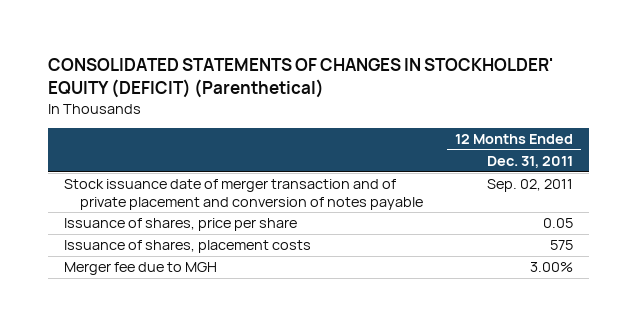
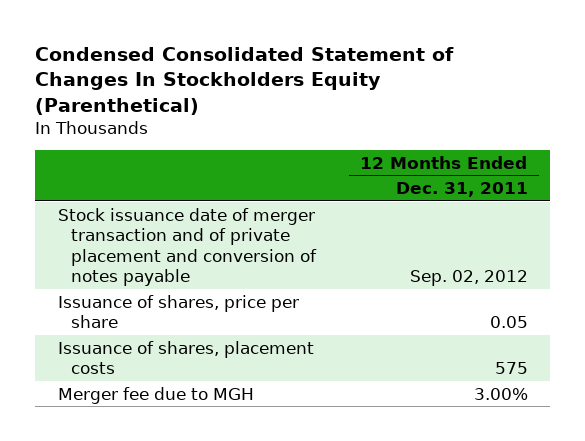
[48,57,554,98] CONSOLIDATED STATEMENTS OF CHANGES IN STOCKHOLDER' EQUITY (DEFICIT) (Parenthetical) -> [35,46,455,115] Condensed Consolidated Statement of Changes In Stockholders Equity (Parenthetical)
[486,179,573,193] Sep. 02, 2011 -> [409,270,528,287] Sep. 02, 2012

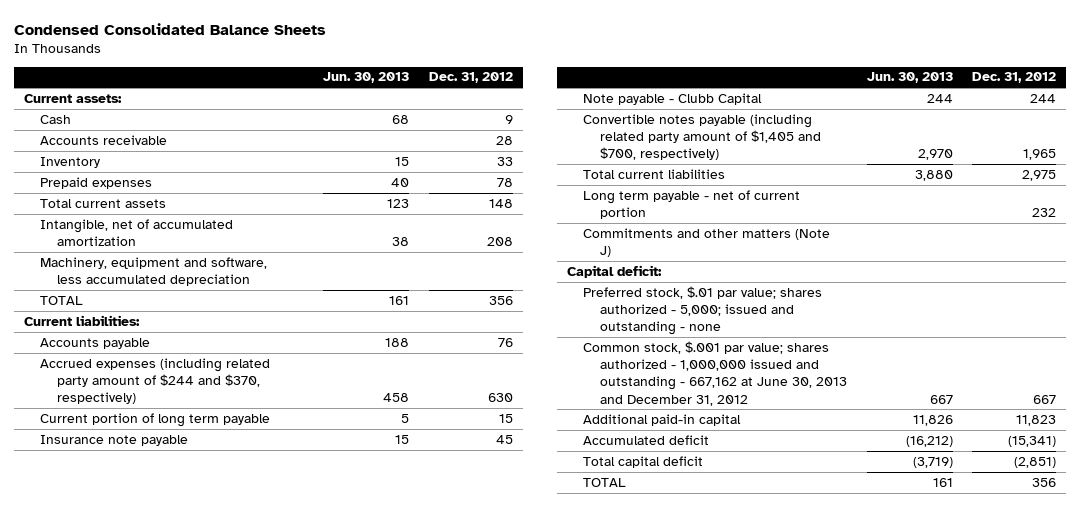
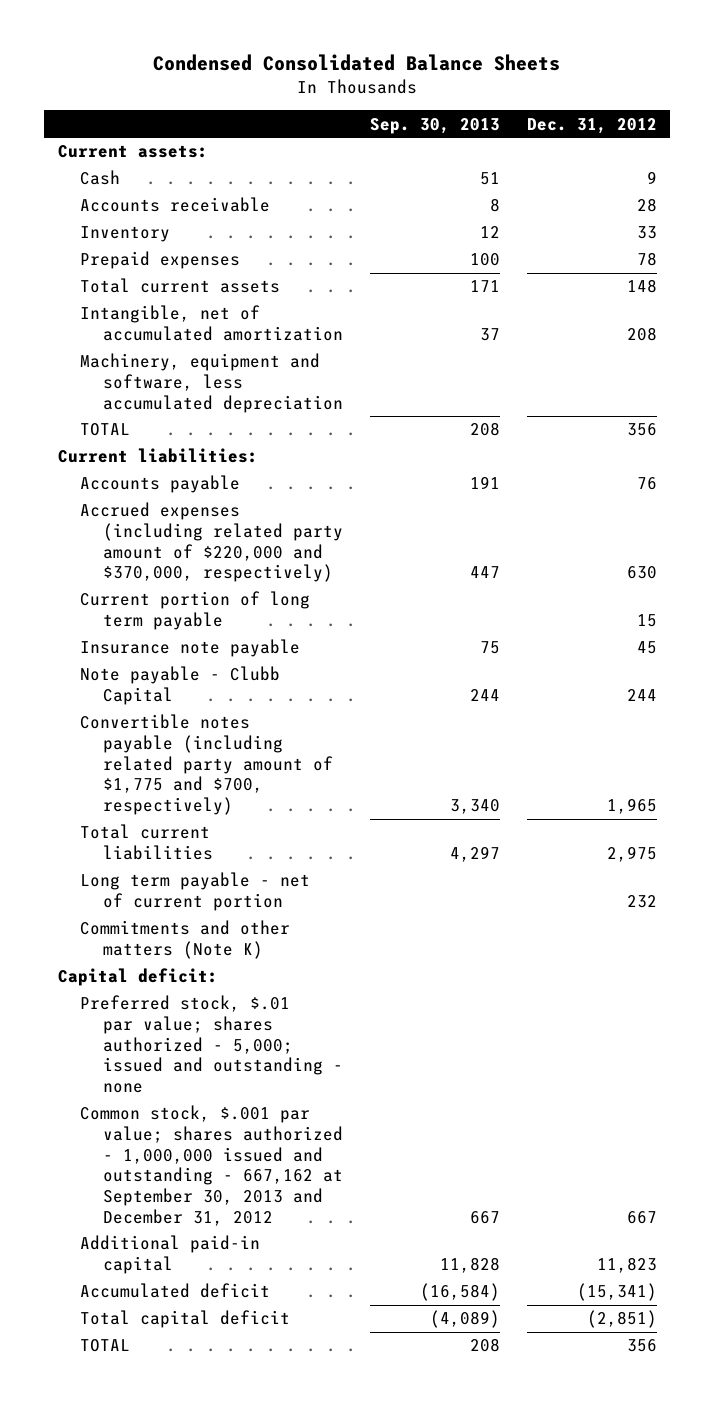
[323,72,410,84] Jun. 30, 2013 -> none
none -> [369,117,500,134] Sep. 30, 2013
[40,357,271,405] Accrued expenses (including related party amount of $244 and $370, respectively) -> [80,502,343,583] Accrued expenses (including related party amount of $220,000 and $370,000, respectively)
[583,113,821,161] Convertible notes payable (including related party amount of $1,405 and $700, respectively) -> [80,714,333,815] Convertible notes payable (including related party amount of $1,775 and $700, respectively)
[583,227,831,258] Commitments and other matters (Note J) -> [80,920,291,960] Commitments and other matters (Note K)
[583,340,847,406] Common stock, $.001 par value; shares authorized - 1,000,000 issued and outstanding - 667,162 at June 30, 2013 and December 31, 2012 -> [80,1105,343,1226] Common stock, $.001 par value; shares authorized - 1,000,000 issued and outstanding - 667,162 at September 30, 2013 and December 31, 2012

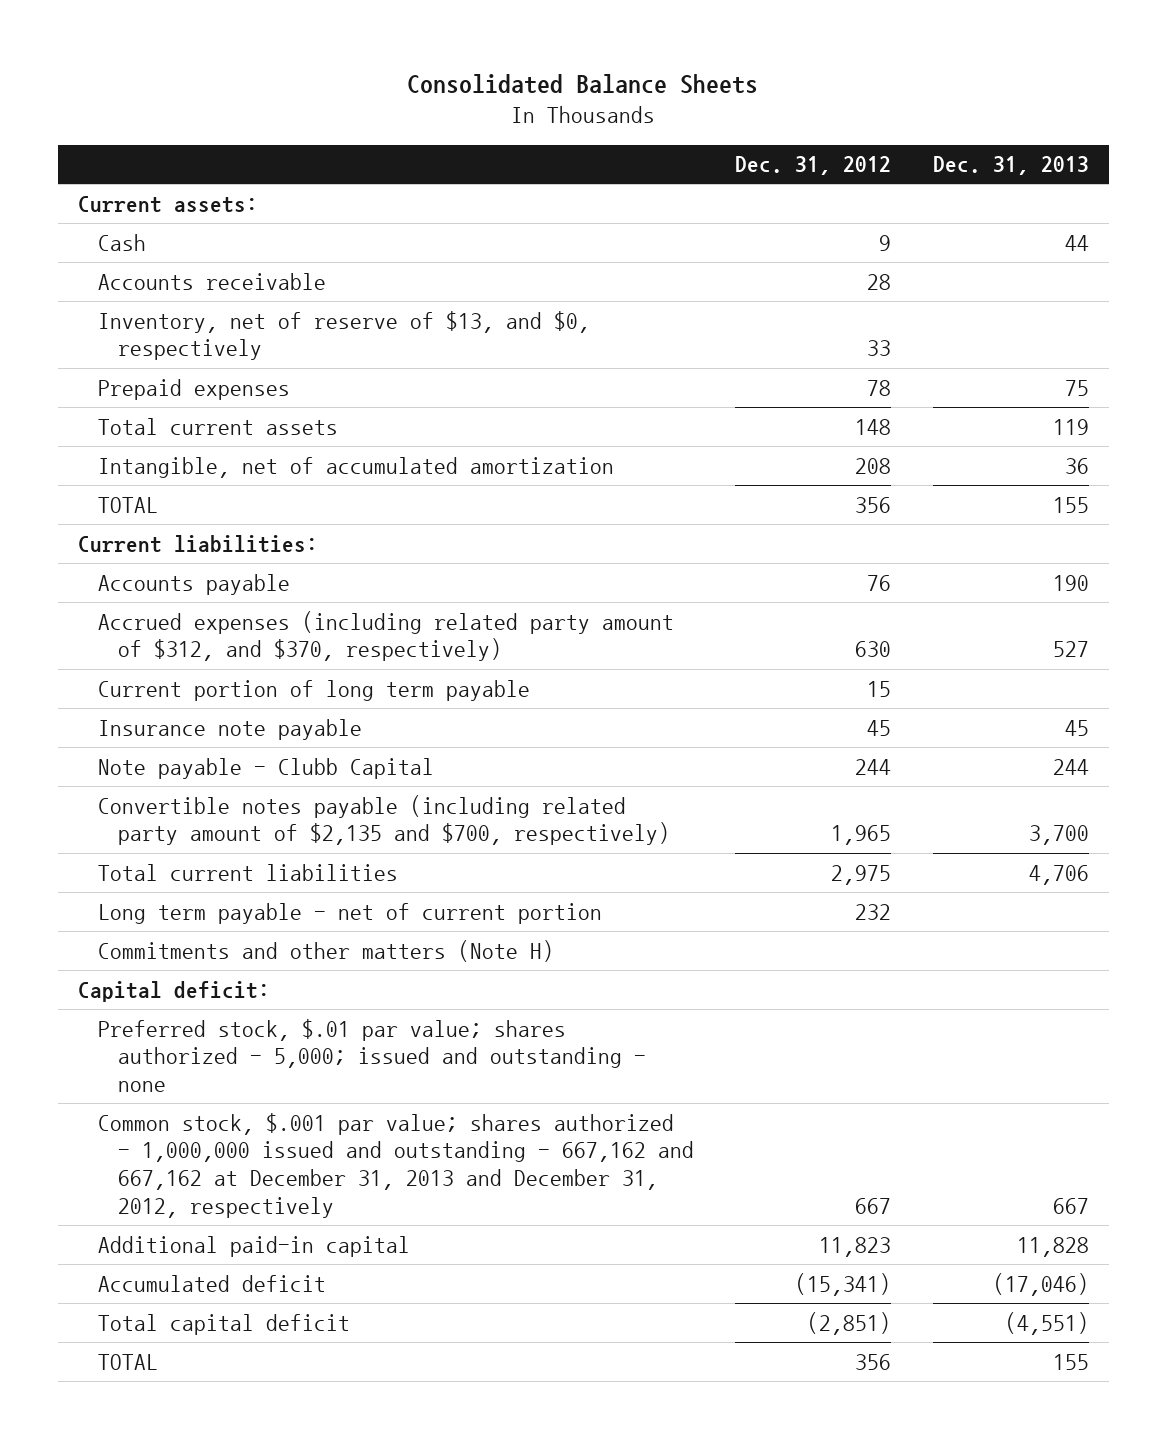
[153,54,561,72] Condensed Consolidated Balance Sheets -> [407,74,759,95] Consolidated Balance Sheets
[369,117,500,134] Sep. 30, 2013 -> none
none -> [932,156,1089,176] Dec. 31, 2013
[80,226,171,243] Inventory -> [97,310,590,361] Inventory, net of reserve of $13, and $0, respectively
[80,353,343,413] Machinery, equipment and software, less accumulated depreciation -> none
[80,502,343,583] Accrued expenses (including related party amount of $220,000 and $370,000, respectively) -> [97,610,674,662] Accrued expenses (including related party amount of $312, and $370, respectively)
[80,714,333,815] Convertible notes payable (including related party amount of $1,775 and $700, respectively) -> [97,794,670,846] Convertible notes payable (including related party amount of $2,135 and $700, respectively)
[80,920,291,960] Commitments and other matters (Note K) -> [97,939,554,962] Commitments and other matters (Note H)
[80,1105,343,1226] Common stock, $.001 par value; shares authorized - 1,000,000 issued and outstanding - 667,162 at September 30, 2013 and December 31, 2012 -> [97,1112,694,1218] Common stock, $.001 par value; shares authorized - 1,000,000 issued and outstanding - 667,162 and 667,162 at December 31, 2013 and December 31, 2012, respectively

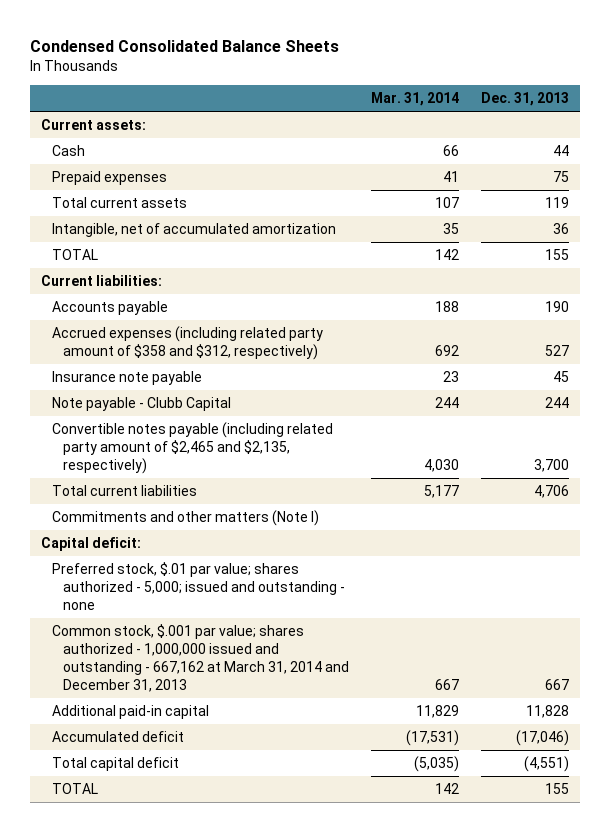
[407,74,759,95] Consolidated Balance Sheets -> [30,40,340,53] Condensed Consolidated Balance Sheets
[735,156,892,176] Dec. 31, 2012 -> none
none -> [370,92,459,107] Mar. 31, 2014
[97,272,326,290] Accounts receivable -> none
[97,310,590,361] Inventory, net of reserve of $13, and $0, respectively -> none
[97,679,530,701] Current portion of long term payable -> none
[97,610,674,662] Accrued expenses (including related party amount of $312, and $370, respectively) -> [52,326,324,361] Accrued expenses (including related party amount of $358 and $312, respectively)
[97,794,670,846] Convertible notes payable (including related party amount of $2,135 and $700, respectively) -> [52,422,334,475] Convertible notes payable (including related party amount of $2,465 and $2,135, respectively)
[97,902,602,924] Long term payable - net of current portion -> none
[97,939,554,962] Commitments and other matters (Note H) -> [52,510,320,527] Commitments and other matters (Note I)
[97,1112,694,1218] Common stock, $.001 par value; shares authorized - 1,000,000 issued and outstanding - 667,162 and 667,162 at December 31, 2013 and December 31, 2012, respectively -> [52,624,349,693] Common stock, $.001 par value; shares authorized - 1,000,000 issued and outstanding - 667,162 at March 31, 2014 and December 31, 2013

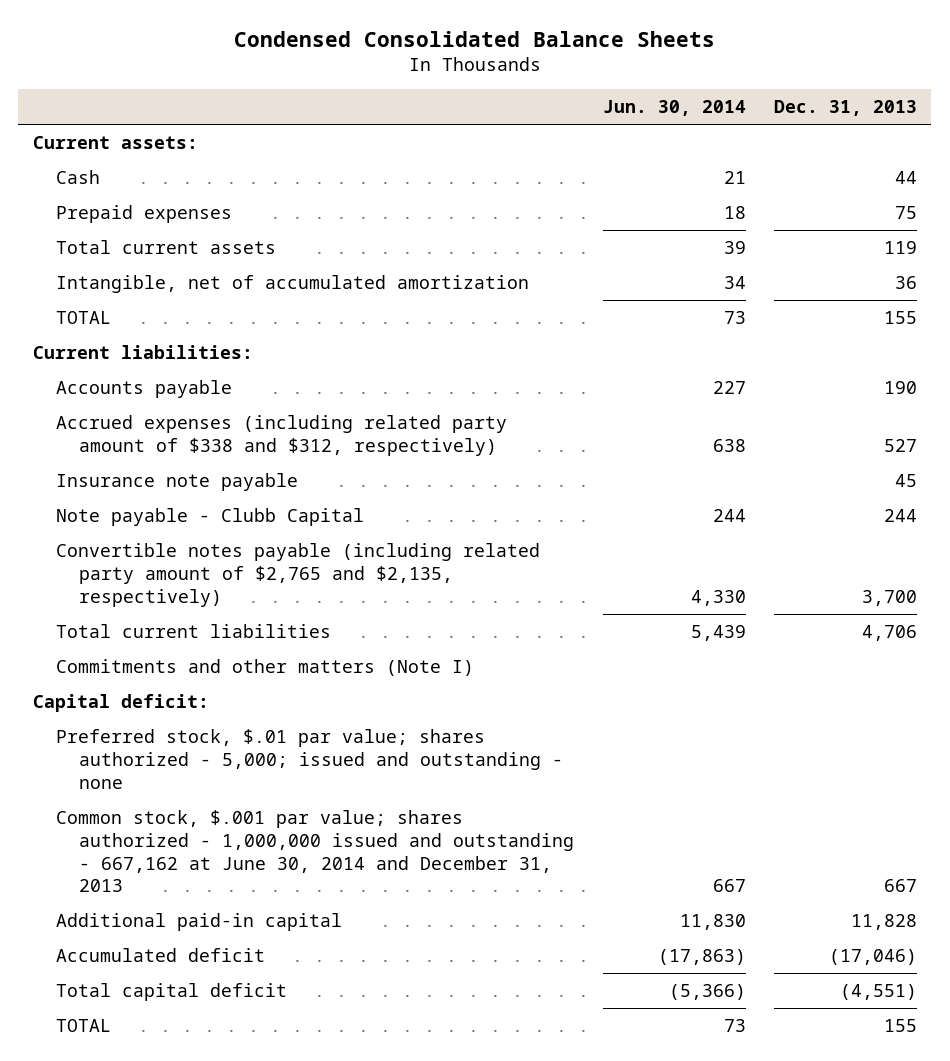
[370,92,459,107] Mar. 31, 2014 -> none
none -> [602,100,746,117] Jun. 30, 2014
[52,326,324,361] Accrued expenses (including related party amount of $358 and $312, respectively) -> [55,415,507,456] Accrued expenses (including related party amount of $338 and $312, respectively)
[52,422,334,475] Convertible notes payable (including related party amount of $2,465 and $2,135, respectively) -> [55,543,540,607] Convertible notes payable (including related party amount of $2,765 and $2,135, respectively)
[52,624,349,693] Common stock, $.001 par value; shares authorized - 1,000,000 issued and outstanding - 667,162 at March 31, 2014 and December 31, 2013 -> [55,810,575,893] Common stock, $.001 par value; shares authorized - 1,000,000 issued and outstanding - 667,162 at June 30, 2014 and December 31, 2013

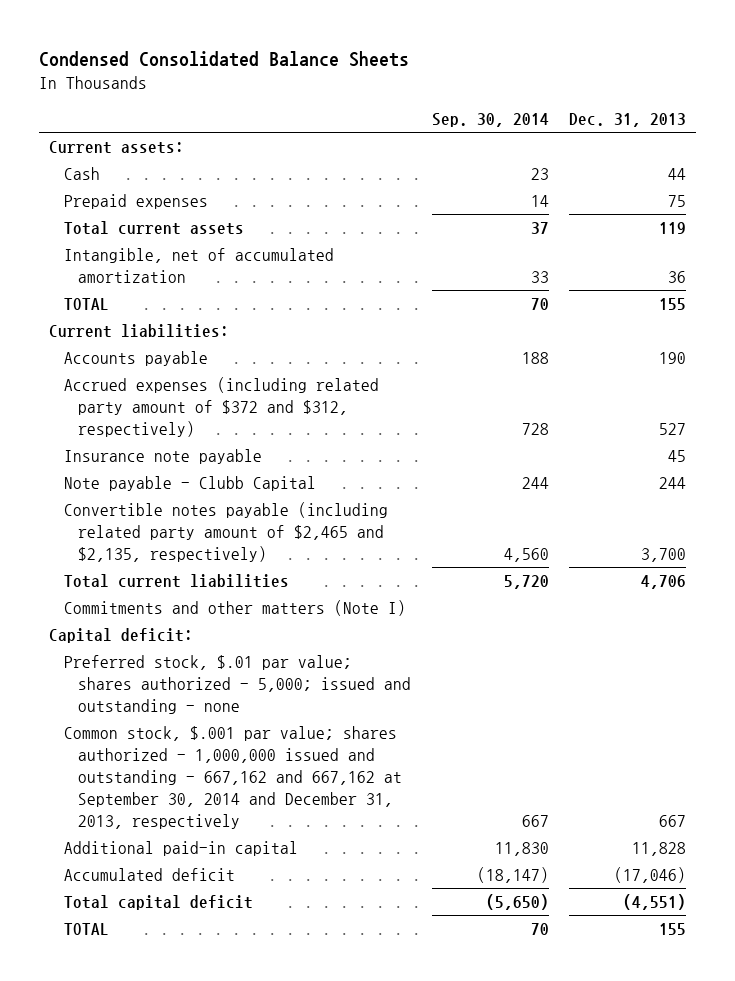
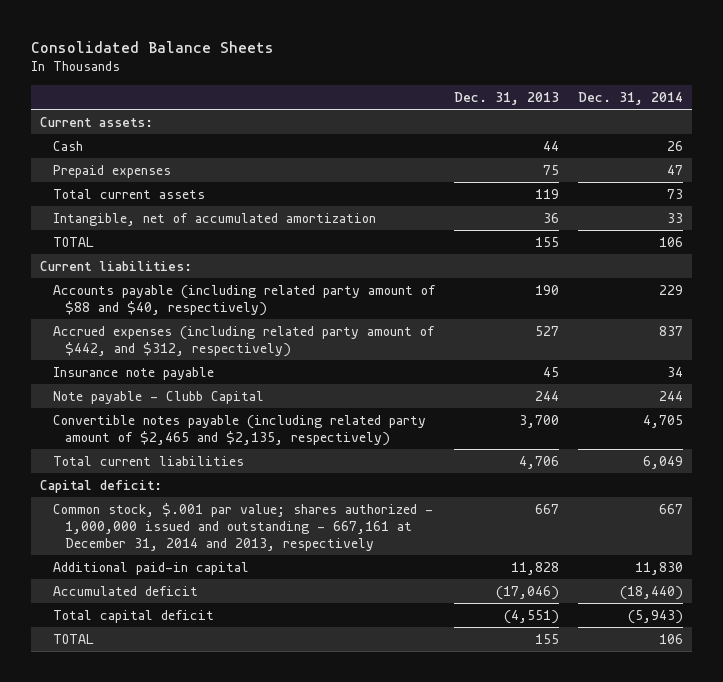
[38,51,409,68] Condensed Consolidated Balance Sheets -> [30,40,274,53] Consolidated Balance Sheets
[431,113,549,128] Sep. 30, 2014 -> none
none -> [577,92,683,106] Dec. 31, 2014
[63,350,208,366] Accounts payable -> [52,284,436,316] Accounts payable (including related party amount of $88 and $40, respectively)
[63,376,379,438] Accrued expenses (including related party amount of $372 and $312, respectively) -> [52,325,435,357] Accrued expenses (including related party amount of $442, and $312, respectively)
[63,599,406,616] Commitments and other matters (Note I) -> none
[63,654,412,715] Preferred stock, $.01 par value; shares authorized - 5,000; issued and outstanding - none -> none
[63,725,403,830] Common stock, $.001 par value; shares authorized - 1,000,000 issued and outstanding - 667,162 and 667,162 at September 30, 2014 and December 31, 2013, respectively -> [52,502,433,551] Common stock, $.001 par value; shares authorized - 1,000,000 issued and outstanding - 667,161 at December 31, 2014 and 2013, respectively

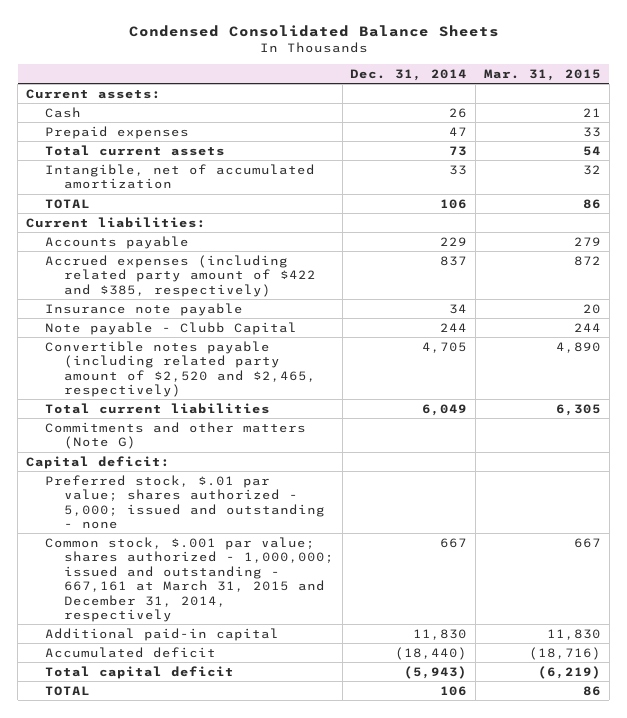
[30,40,274,53] Consolidated Balance Sheets -> [128,25,499,38] Condensed Consolidated Balance Sheets
[453,92,559,106] Dec. 31, 2013 -> none
none -> [483,69,601,82] Mar. 31, 2015
[52,284,436,316] Accounts payable (including related party amount of $88 and $40, respectively) -> [45,235,190,249] Accounts payable
[52,325,435,357] Accrued expenses (including related party amount of $442, and $312, respectively) -> [45,254,317,297] Accrued expenses (including related party amount of $422 and $385, respectively)
[52,414,426,446] Convertible notes payable (including related party amount of $2,465 and $2,135, respectively) -> [45,340,317,398] Convertible notes payable (including related party amount of $2,520 and $2,465, respectively)
none -> [45,421,307,450] Commitments and other matters (Note G)
none -> [45,474,326,530] Preferred stock, $.01 par value; shares authorized - 5,000; issued and outstanding - none
[52,502,433,551] Common stock, $.001 par value; shares authorized - 1,000,000 issued and outstanding - 667,161 at December 31, 2014 and 2013, respectively -> [45,536,335,623] Common stock, $.001 par value; shares authorized - 1,000,000; issued and outstanding - 667,161 at March 31, 2015 and December 31, 2014, respectively

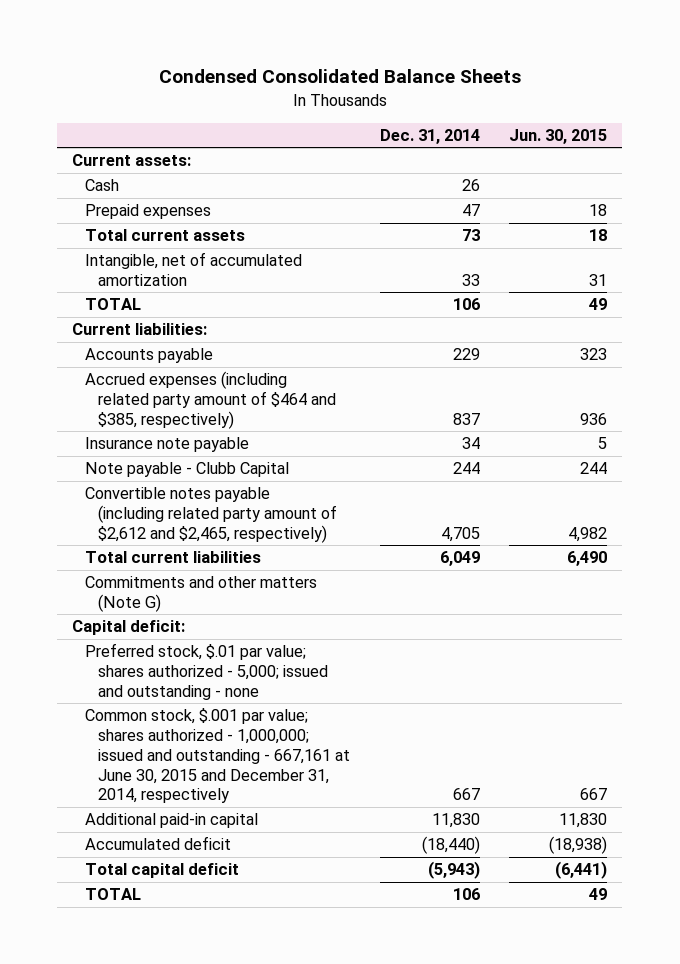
[483,69,601,82] Mar. 31, 2015 -> none
none -> [509,128,608,144] Jun. 30, 2015
[45,254,317,297] Accrued expenses (including related party amount of $422 and $385, respectively) -> [85,371,337,429] Accrued expenses (including related party amount of $464 and $385, respectively)
[45,340,317,398] Convertible notes payable (including related party amount of $2,520 and $2,465, respectively) -> [85,487,338,543] Convertible notes payable (including related party amount of $2,612 and $2,465, respectively)
[45,536,335,623] Common stock, $.001 par value; shares authorized - 1,000,000; issued and outstanding - 667,161 at March 31, 2015 and December 31, 2014, respectively -> [85,708,351,804] Common stock, $.001 par value; shares authorized - 1,000,000; issued and outstanding - 667,161 at June 30, 2015 and December 31, 2014, respectively

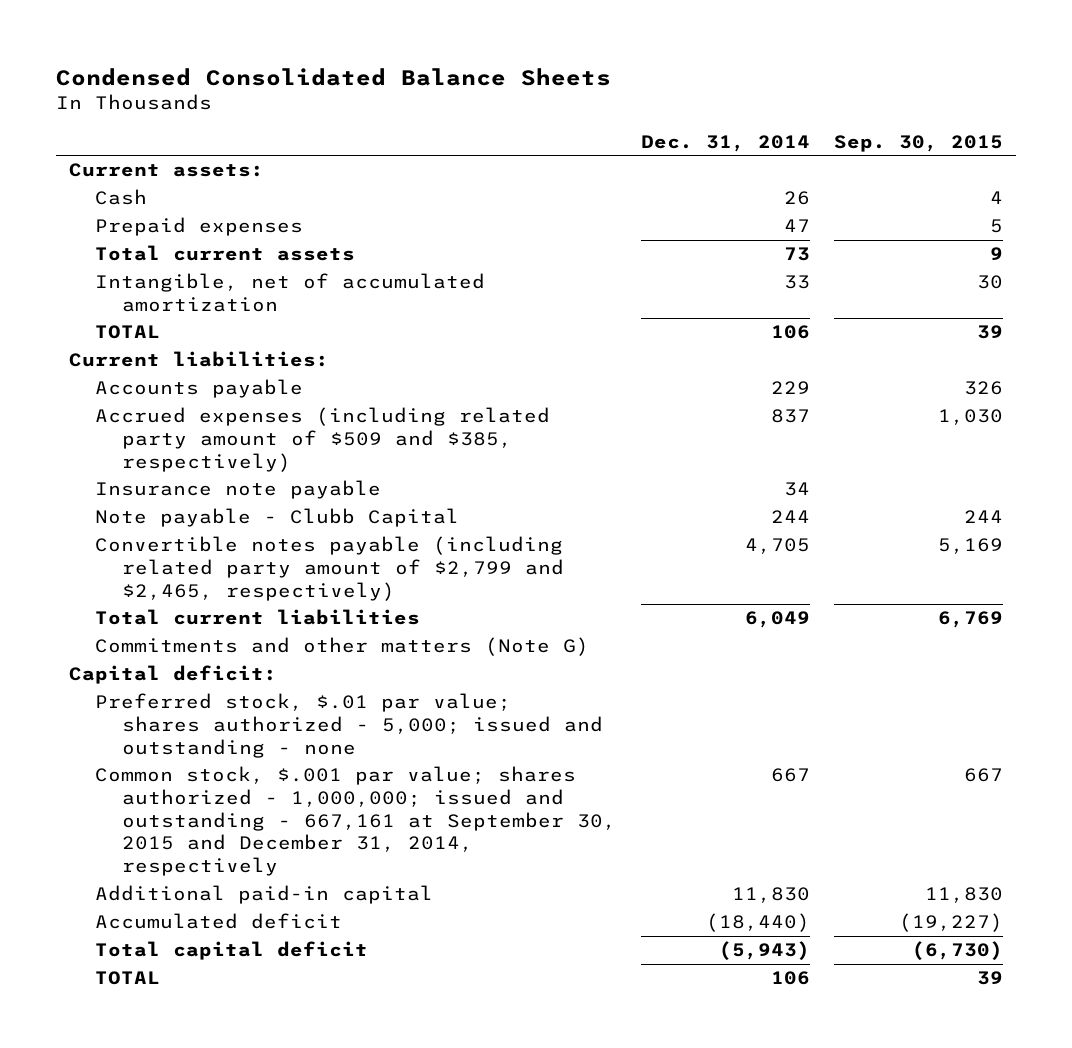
[509,128,608,144] Jun. 30, 2015 -> none
none -> [834,134,1004,152] Sep. 30, 2015
[85,371,337,429] Accrued expenses (including related party amount of $464 and $385, respectively) -> [95,407,551,472] Accrued expenses (including related party amount of $509 and $385, respectively)
[85,487,338,543] Convertible notes payable (including related party amount of $2,612 and $2,465, respectively) -> [95,536,564,601] Convertible notes payable (including related party amount of $2,799 and $2,465, respectively)
[85,708,351,804] Common stock, $.001 par value; shares authorized - 1,000,000; issued and outstanding - 667,161 at June 30, 2015 and December 31, 2014, respectively -> [95,766,616,877] Common stock, $.001 par value; shares authorized - 1,000,000; issued and outstanding - 667,161 at September 30, 2015 and December 31, 2014, respectively

